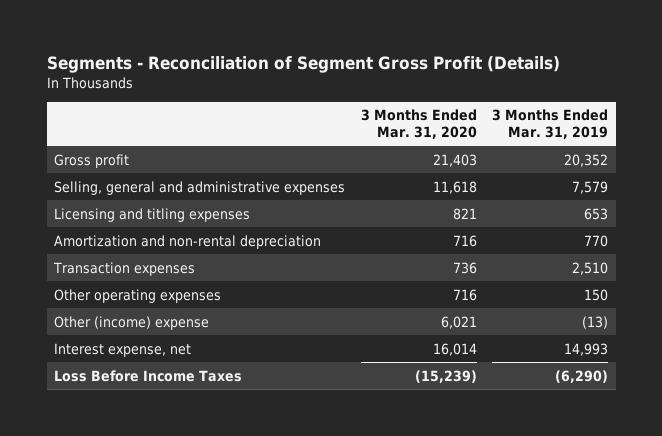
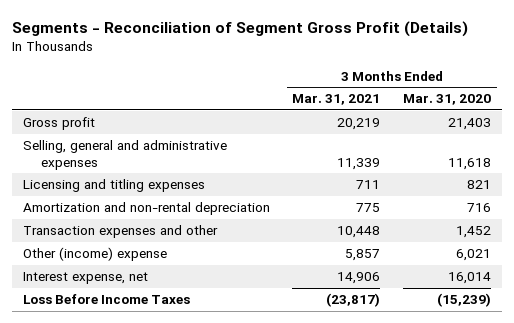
[491,109,608,140] 3 Months Ended Mar. 31, 2019 -> none
none -> [292,94,381,106] Mar. 31, 2021
[54,288,222,303] Other operating expenses -> none
[53,261,196,276] Transaction expenses -> [22,225,218,239] Transaction expenses and other
[452,261,477,274] 736 -> [455,226,491,239] 1,452

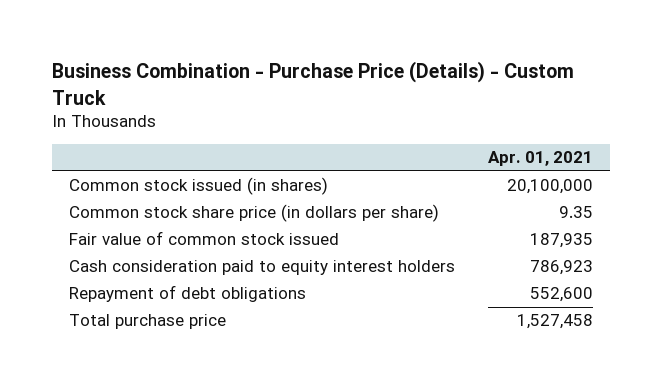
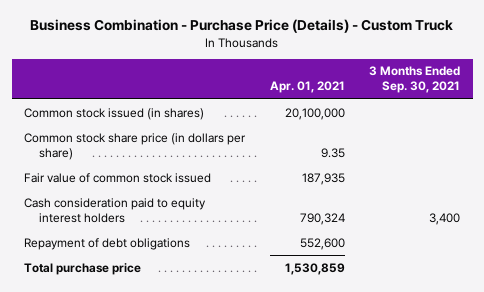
none -> [369,66,461,94] 3 Months Ended Sep. 30, 2021
[529,260,593,276] 786,923 -> [299,212,345,225] 790,324
[516,314,593,330] 1,527,458 -> [284,262,345,275] 1,530,859

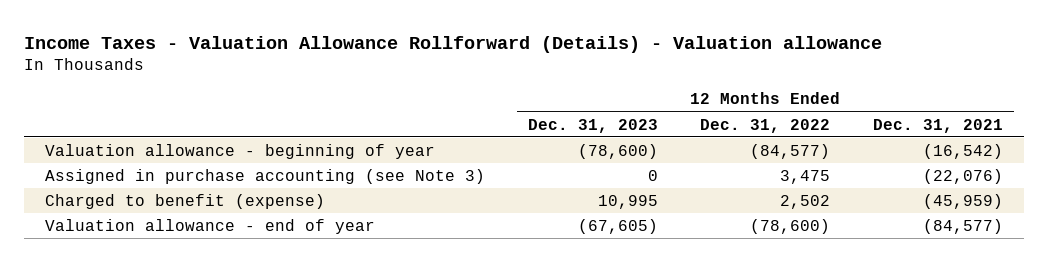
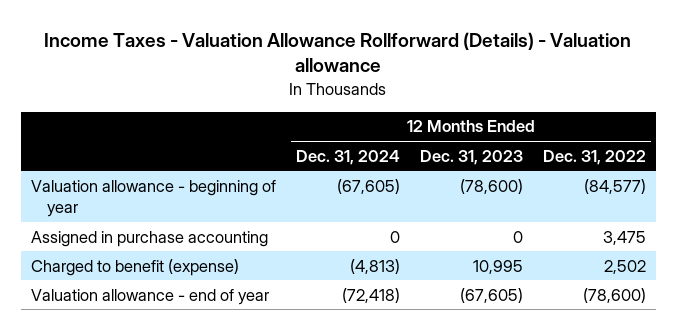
[872,118,1003,133] Dec. 31, 2021 -> none
none -> [295,149,400,165] Dec. 31, 2024
[45,168,486,184] Assigned in purchase accounting (see Note 3) -> [30,230,268,247] Assigned in purchase accounting

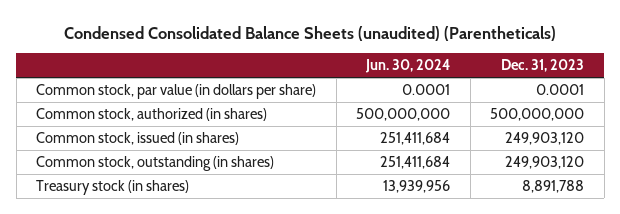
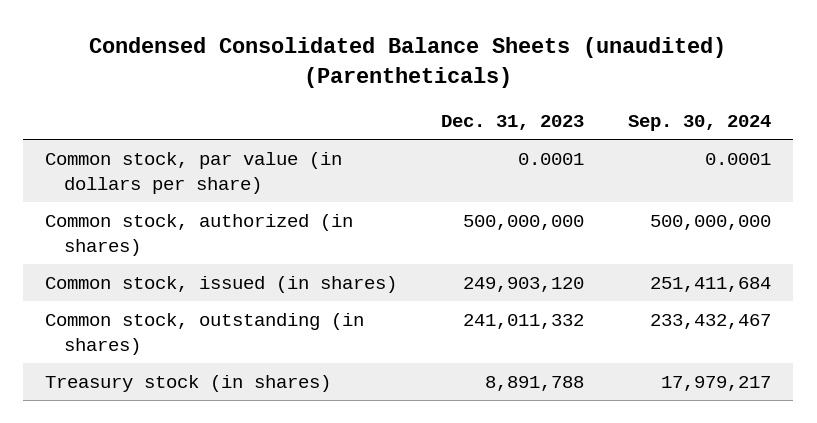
[365,59,451,74] Jun. 30, 2024 -> none
none -> [628,115,772,132] Sep. 30, 2024
[505,156,585,170] 249,903,120 -> [463,313,585,329] 241,011,332

